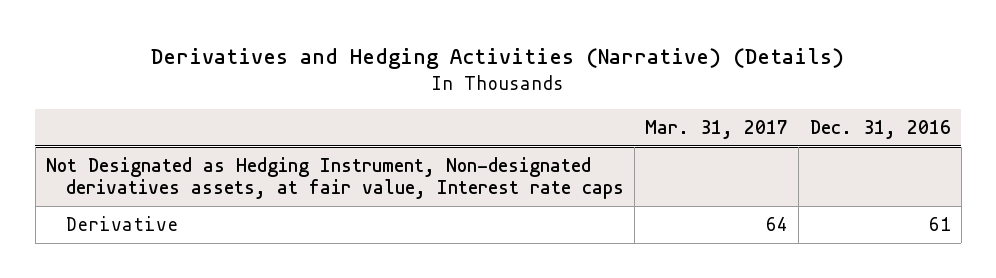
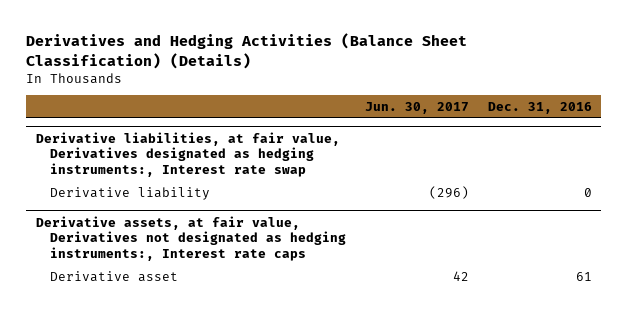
[151,48,845,70] Derivatives and Hedging Activities (Narrative) (Details) -> [26,32,468,69] Derivatives and Hedging Activities (Balance Sheet Classification) (Details)
[645,119,789,139] Mar. 31, 2017 -> none
none -> [364,101,469,114] Jun. 30, 2017
none -> [35,131,340,178] Derivative liabilities, at fair value, Derivatives designated as hedging instruments:, Interest rate swap
none -> [49,186,210,200] Derivative liability
[45,157,624,200] Not Designated as Hedging Instrument, Non-designated derivatives assets, at fair value, Interest rate caps -> [35,215,346,262] Derivative assets, at fair value, Derivatives not designated as hedging instruments:, Interest rate caps
[65,216,178,232] Derivative -> [49,270,178,282] Derivative asset

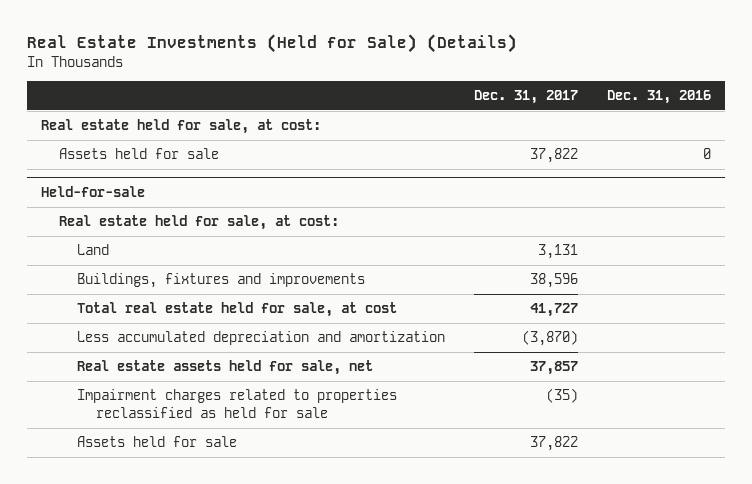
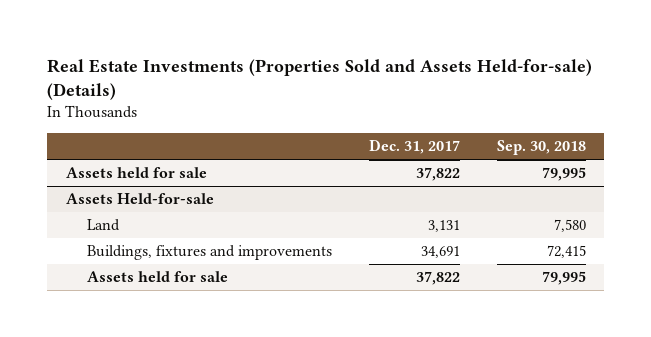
[26,34,517,54] Real Estate Investments (Held for Sale) (Details) -> [46,58,592,101] Real Estate Investments (Properties Sold and Assets Held-for-sale) (Details)
[606,89,711,104] Dec. 31, 2016 -> none
none -> [496,140,586,156] Sep. 30, 2018
[40,119,321,135] Real estate held for sale, at cost: -> none
[59,215,340,231] Real estate held for sale, at cost: -> none
[40,186,145,198] Held-for-sale -> [65,193,214,205] Assets Held-for-sale
[77,302,398,318] Total real estate held for sale, at cost -> none
[77,331,446,346] Less accumulated depreciation and amortization -> none
[77,360,374,376] Real estate assets held for sale, net -> none
[77,389,398,419] Impairment charges related to properties reclassified as held for sale -> none
[530,273,579,289] 38,596 -> [420,246,460,259] 34,691

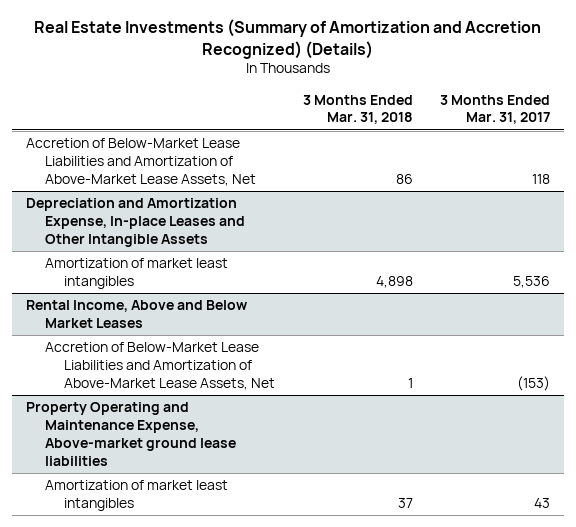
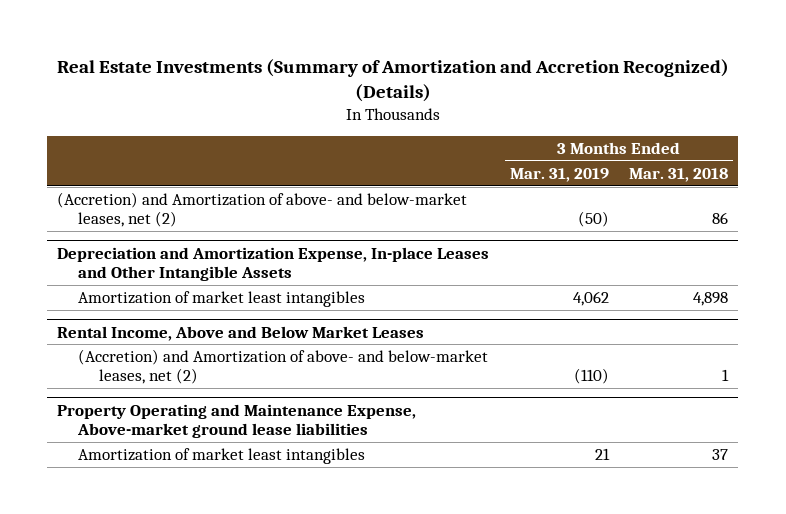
[440,94,551,125] 3 Months Ended Mar. 31, 2017 -> none
none -> [509,167,609,182] Mar. 31, 2019
[25,138,256,187] Accretion of Below-Market Lease Liabilities and Amortization of Above-Market Lease Assets, Net -> [57,191,468,228] (Accretion) and Amortization of above- and below-market leases, net (2)
[44,342,275,391] Accretion of Below-Market Lease Liabilities and Amortization of Above-Market Lease Assets, Net -> [78,348,489,385] (Accretion) and Amortization of above- and below-market leases, net (2)

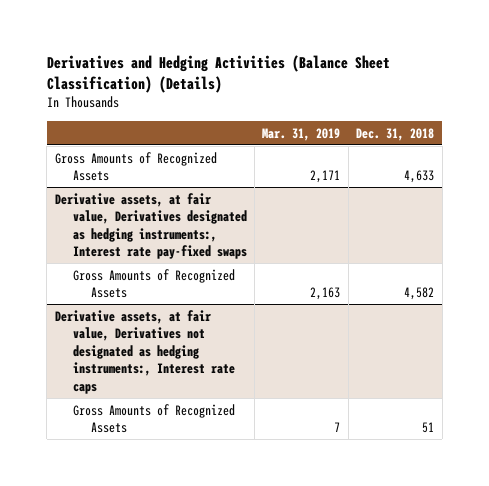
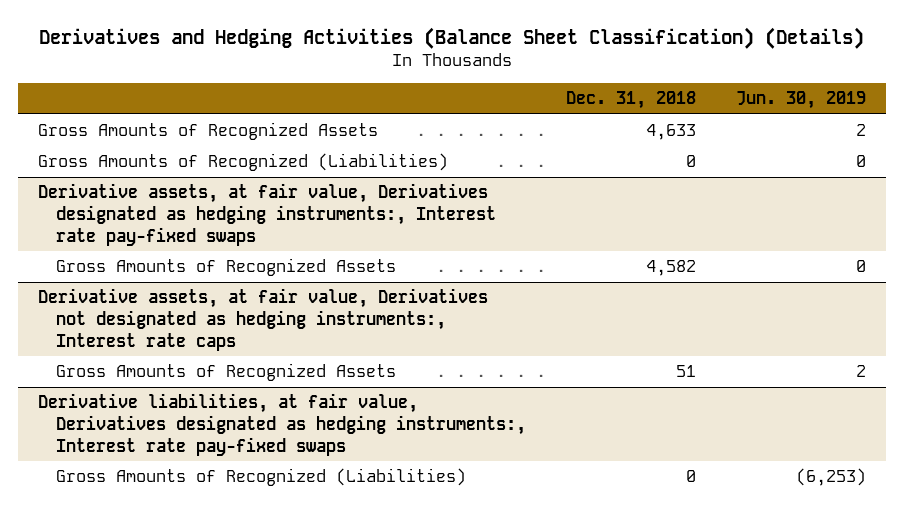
[262,127,341,141] Mar. 31, 2019 -> none
none -> [735,91,866,110] Jun. 30, 2019
none -> [37,153,448,172] Gross Amounts of Recognized (Liabilities)
none -> [37,393,526,456] Derivative liabilities, at fair value, Derivatives designated as hedging instruments:, Interest rate pay-fixed swaps
none -> [55,468,466,487] Gross Amounts of Recognized (Liabilities)

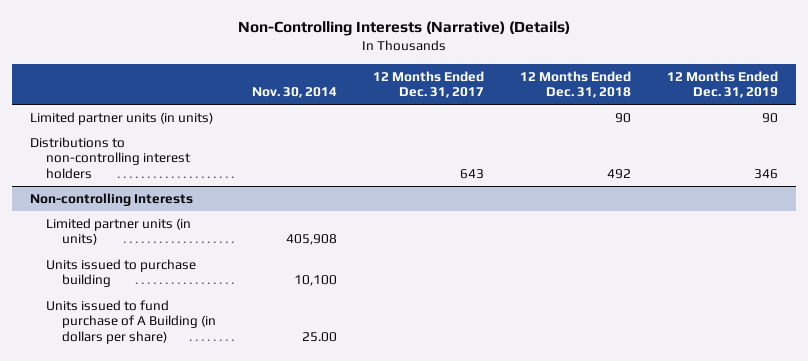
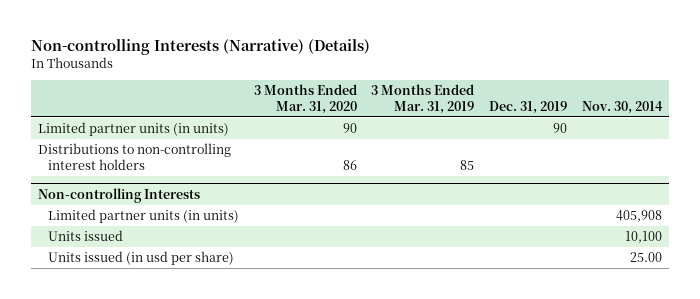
[238,21,571,37] Non-Controlling Interests (Narrative) (Details) -> [31,38,371,55] Non-controlling Interests (Narrative) (Details)
[373,70,485,98] 12 Months Ended Dec. 31, 2017 -> none
[520,70,632,98] 12 Months Ended Dec. 31, 2018 -> none
[667,70,779,98] 12 Months Ended Dec. 31, 2019 -> none
none -> [253,84,357,115] 3 Months Ended Mar. 31, 2020
none -> [371,84,475,115] 3 Months Ended Mar. 31, 2019
none -> [489,101,568,115] Dec. 31, 2019
[45,258,196,288] Units issued to purchase building -> [47,230,123,242] Units issued
[45,299,217,344] Units issued to fund purchase of A Building (in dollars per share) -> [47,251,234,266] Units issued (in usd per share)

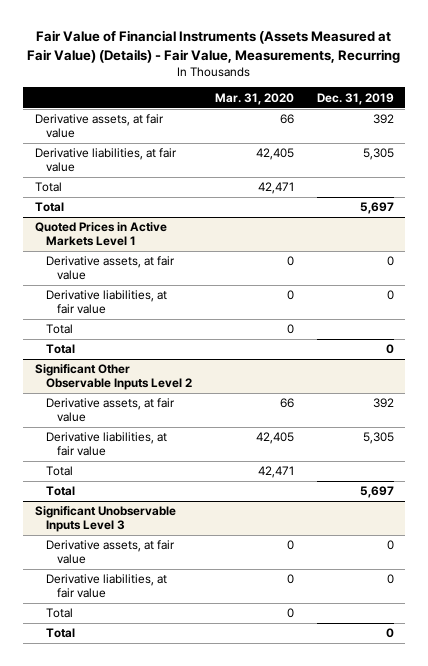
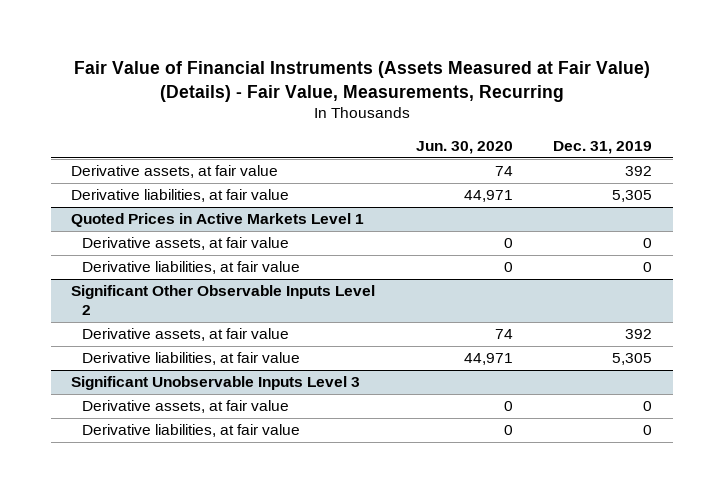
[214,92,294,105] Mar. 31, 2020 -> none
none -> [415,140,513,154] Jun. 30, 2020
[34,182,62,193] Total -> none
[34,202,64,213] Total -> none
[45,324,73,335] Total -> none
[45,344,75,355] Total -> none
[45,466,73,477] Total -> none
[45,486,75,497] Total -> none
[45,608,73,619] Total -> none
[45,628,75,639] Total -> none

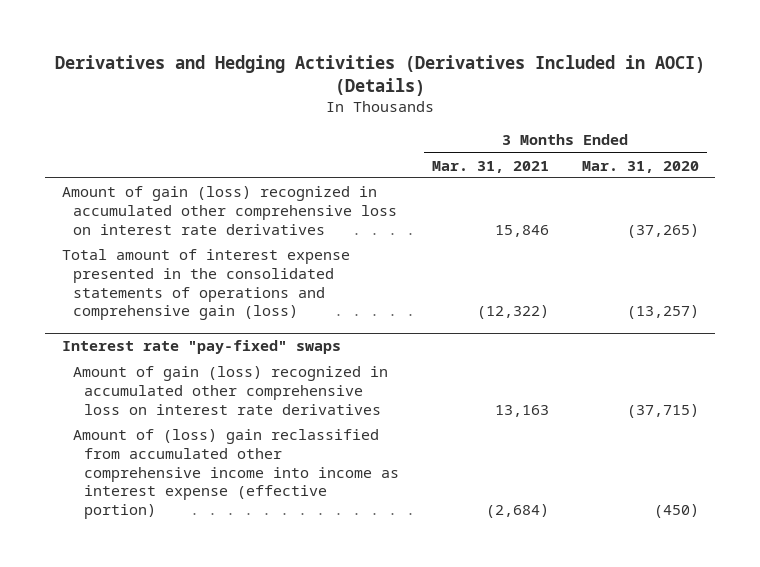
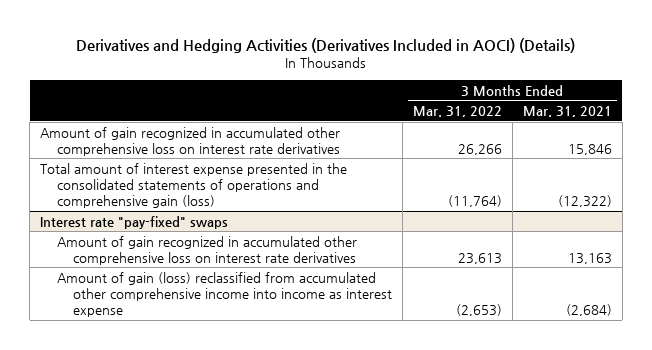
[581,160,699,173] Mar. 31, 2020 -> none
none -> [413,105,503,117] Mar. 31, 2022
[61,186,397,235] Amount of gain (loss) recognized in accumulated other comprehensive loss on interest rate derivatives -> [40,126,341,156] Amount of gain recognized in accumulated other comprehensive loss on interest rate derivatives
[72,366,388,415] Amount of gain (loss) recognized in accumulated other comprehensive loss on interest rate derivatives -> [56,235,357,265] Amount of gain recognized in accumulated other comprehensive loss on interest rate derivatives
[72,429,400,519] Amount of (loss) gain reclassified from accumulated other comprehensive income into income as interest expense (effective portion) -> [56,271,393,317] Amount of gain (loss) reclassified from accumulated other comprehensive income into income as interest expense

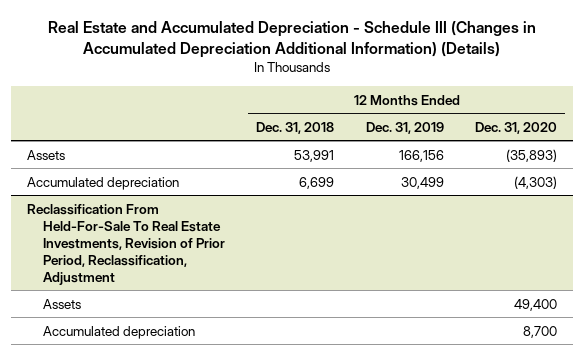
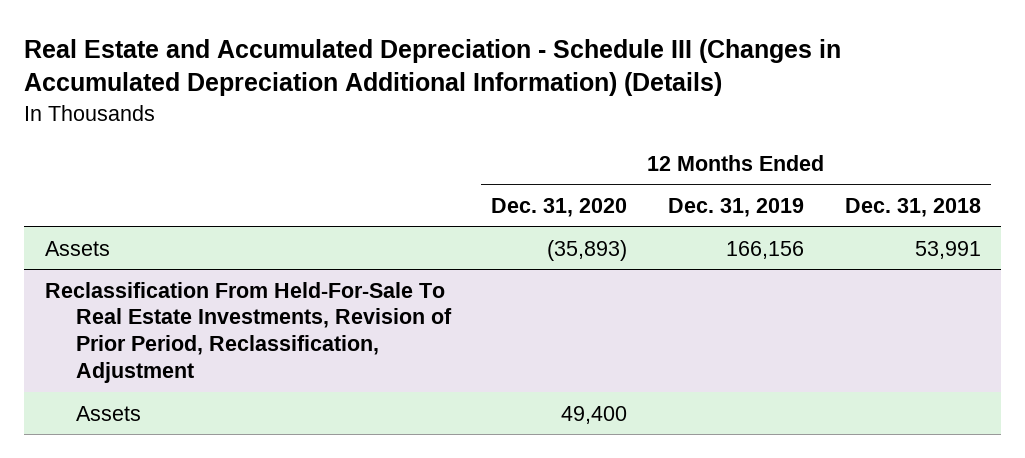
[27,176,180,190] Accumulated depreciation -> none
[42,325,195,339] Accumulated depreciation -> none

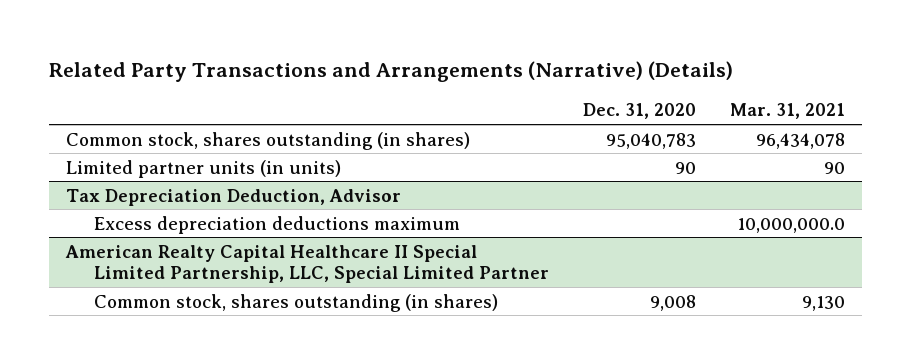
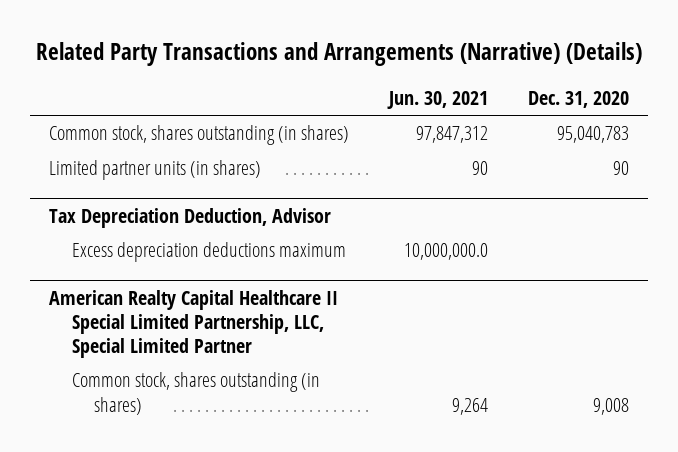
[729,103,845,120] Mar. 31, 2021 -> none
none -> [386,90,488,109] Jun. 30, 2021
[65,159,341,178] Limited partner units (in units) -> [49,160,262,181] Limited partner units (in shares)

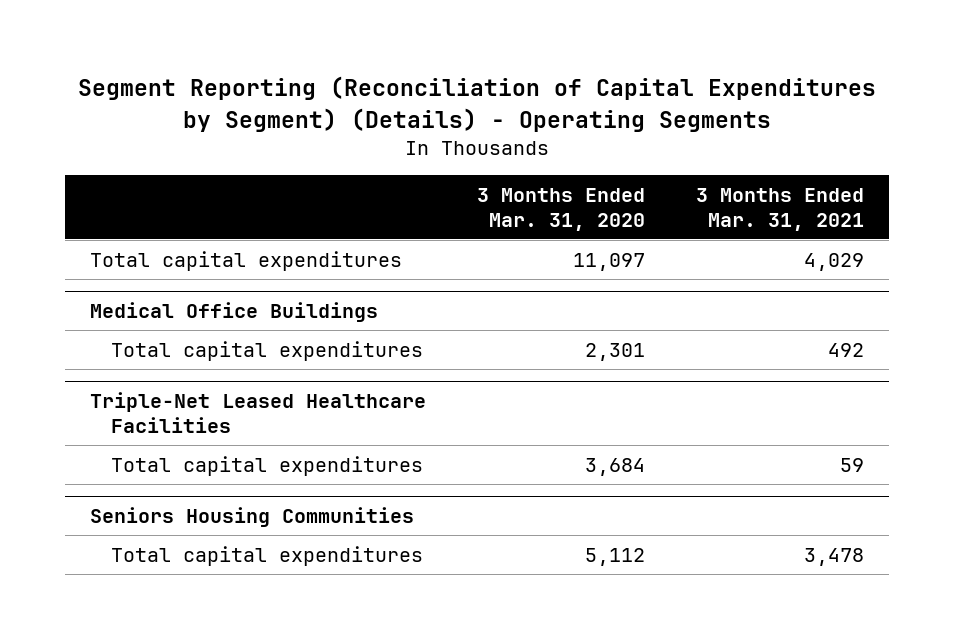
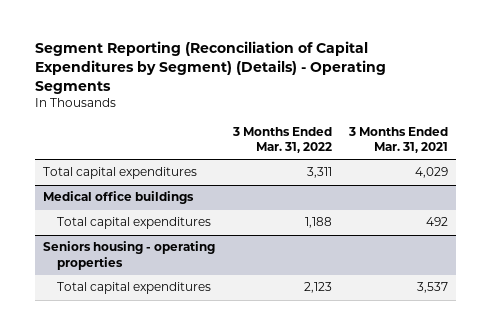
[477,187,646,231] 3 Months Ended Mar. 31, 2020 -> none
none -> [231,126,332,154] 3 Months Ended Mar. 31, 2022
[90,302,379,323] Medical Office Buildings -> [43,191,195,205] Medical office buildings
[90,507,415,528] Seniors Housing Communities -> none
[110,545,423,566] Total capital expenditures -> none
[90,392,427,434] Triple-Net Leased Healthcare Facilities -> [43,241,216,270] Seniors housing - operating properties
[839,457,864,472] 59 -> [416,282,448,294] 3,537

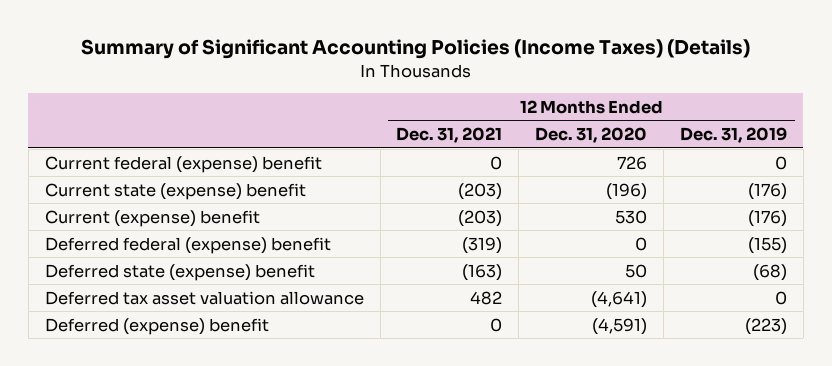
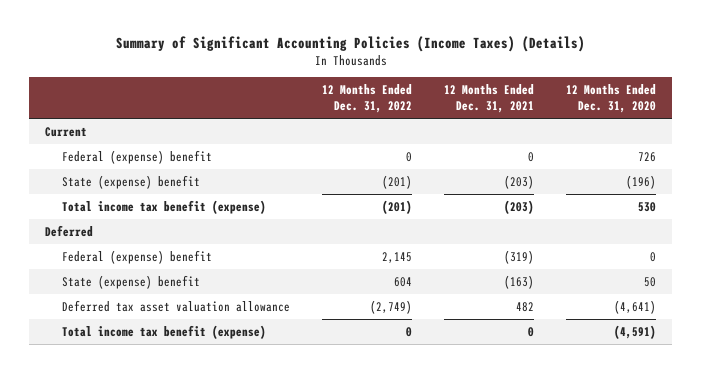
[679,127,787,144] Dec. 31, 2019 -> none
none -> [321,84,412,114] 12 Months Ended Dec. 31, 2022
none -> [44,126,87,137] Current
[44,155,322,173] Current federal (expense) benefit -> [61,149,212,164] Federal (expense) benefit
[44,182,306,200] Current state (expense) benefit -> [61,174,200,189] State (expense) benefit
[44,209,260,227] Current (expense) benefit -> [61,199,266,214] Total income tax benefit (expense)
none -> [44,224,93,237] Deferred
[44,236,331,254] Deferred federal (expense) benefit -> [61,249,212,264] Federal (expense) benefit
[44,263,315,281] Deferred state (expense) benefit -> [61,274,200,289] State (expense) benefit
[44,317,269,335] Deferred (expense) benefit -> [61,324,266,339] Total income tax benefit (expense)

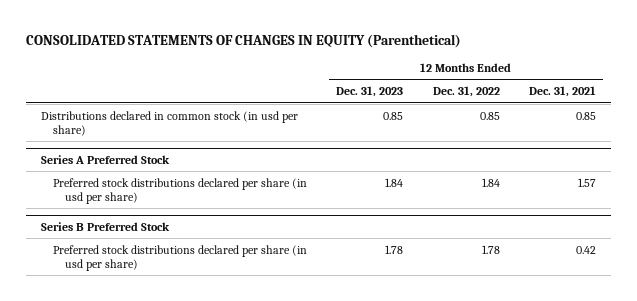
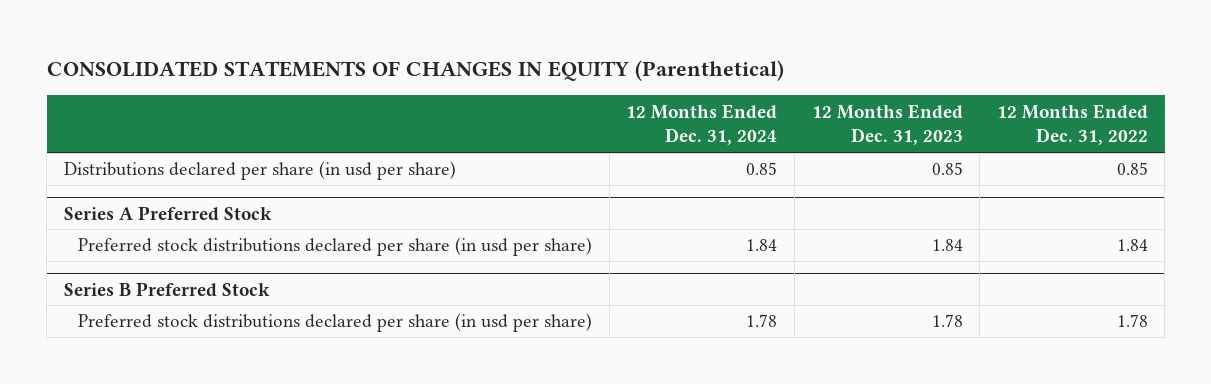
[528,86,596,98] Dec. 31, 2021 -> none
none -> [626,103,778,146] 12 Months Ended Dec. 31, 2024
[40,110,298,136] Distributions declared in common stock (in usd per share) -> [63,161,456,181] Distributions declared per share (in usd per share)

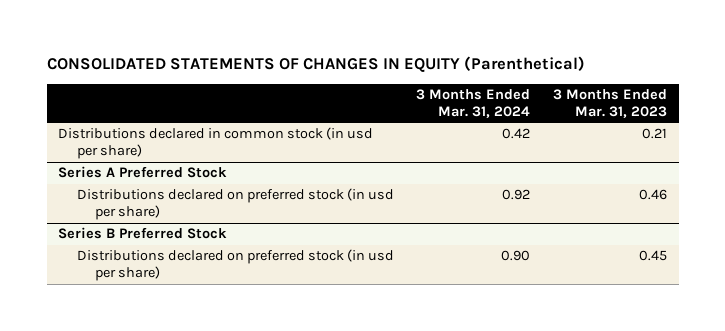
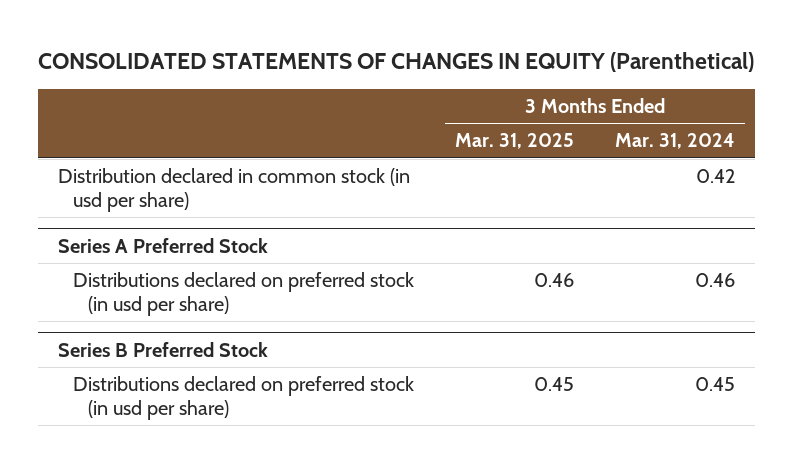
[553,89,668,118] 3 Months Ended Mar. 31, 2023 -> none
none -> [455,133,575,150] Mar. 31, 2025
[57,127,373,160] Distributions declared in common stock (in usd per share) -> [58,168,411,212] Distribution declared in common stock (in usd per share)
[502,189,531,201] 0.92 -> [694,273,735,288] 0.46
[501,250,531,262] 0.90 -> [694,377,735,392] 0.45

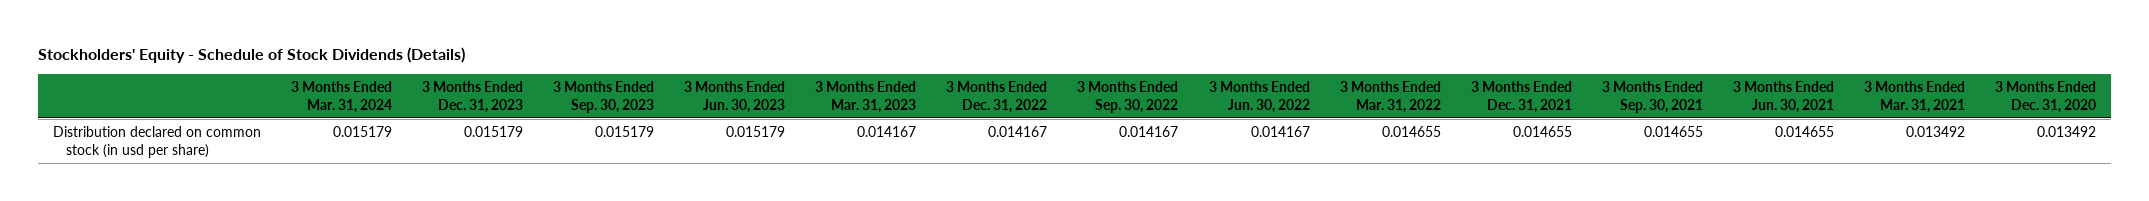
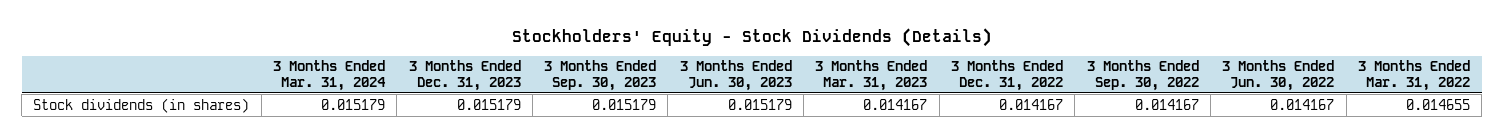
[38,47,466,64] Stockholders' Equity - Schedule of Stock Dividends (Details) -> [511,28,992,48] Stockholders' Equity - Stock Dividends (Details)
[1470,81,1572,113] 3 Months Ended Dec. 31, 2021 -> none
[1601,81,1703,113] 3 Months Ended Sep. 30, 2021 -> none
[1732,81,1834,113] 3 Months Ended Jun. 30, 2021 -> none
[1863,81,1965,113] 3 Months Ended Mar. 31, 2021 -> none
[1994,81,2096,113] 3 Months Ended Dec. 31, 2020 -> none
[53,126,262,158] Distribution declared on common stock (in usd per share) -> [33,97,250,113] Stock dividends (in shares)

